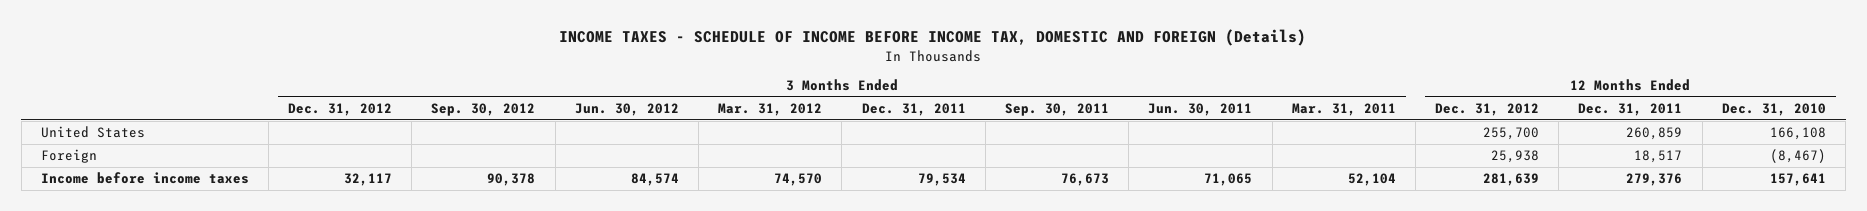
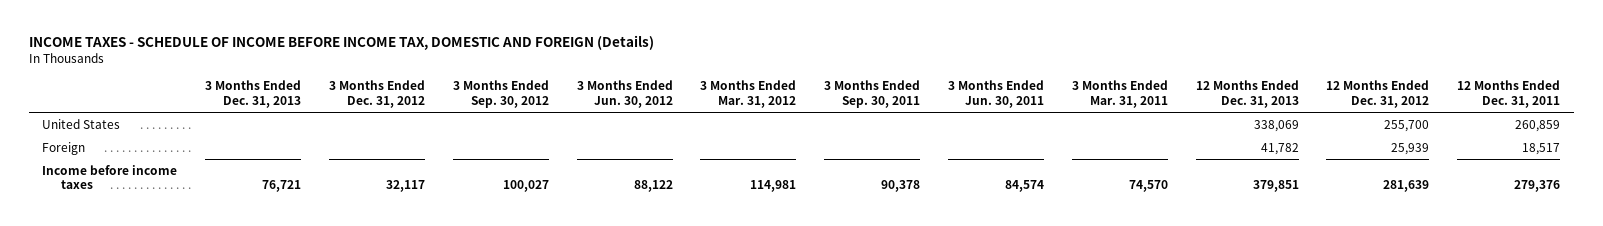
[861,103,966,117] Dec. 31, 2011 -> none
[1721,103,1826,117] Dec. 31, 2010 -> none
none -> [205,80,302,108] 3 Months Ended Dec. 31, 2013
none -> [1195,80,1299,108] 12 Months Ended Dec. 31, 2013
[1491,150,1540,164] 25,938 -> [1391,142,1430,155] 25,939
[487,173,536,187] 90,378 -> [502,180,549,193] 100,027
[630,173,679,187] 84,574 -> [633,180,673,193] 88,122
[774,173,823,187] 74,570 -> [750,180,797,193] 114,981
[1060,173,1109,187] 76,673 -> [881,180,921,193] 90,378
[1204,173,1253,187] 71,065 -> [1005,180,1045,193] 84,574
[1347,173,1396,187] 52,104 -> [1128,180,1168,193] 74,570

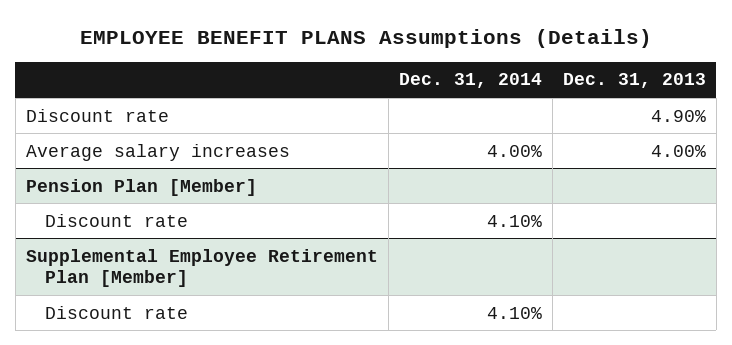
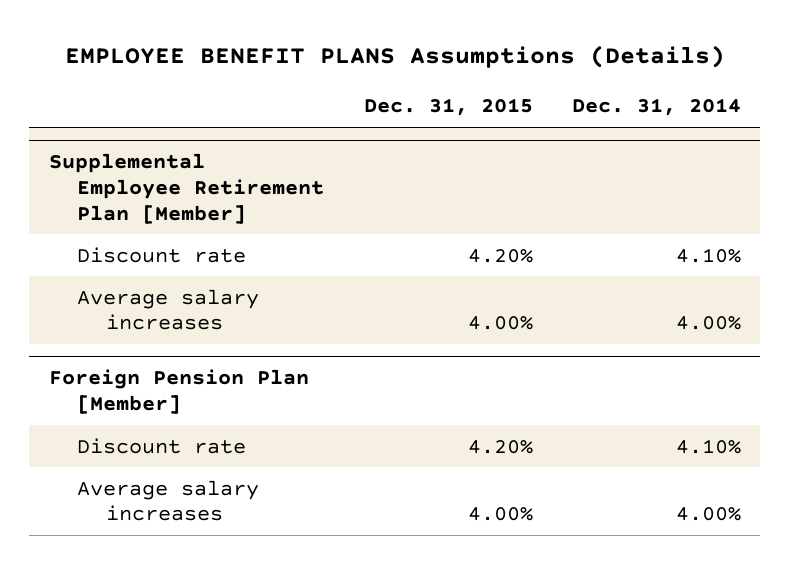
[562,73,706,89] Dec. 31, 2013 -> none
none -> [363,98,533,117] Dec. 31, 2015
[25,108,169,122] Discount rate -> none
[25,143,290,161] Average salary increases -> none
[25,178,257,196] Pension Plan [Member] -> none
[44,213,188,227] Discount rate -> none
none -> [77,288,260,331] Average salary increases
none -> [48,369,309,414] Foreign Pension Plan [Member]
none -> [77,437,247,454] Discount rate
none -> [77,479,260,522] Average salary increases

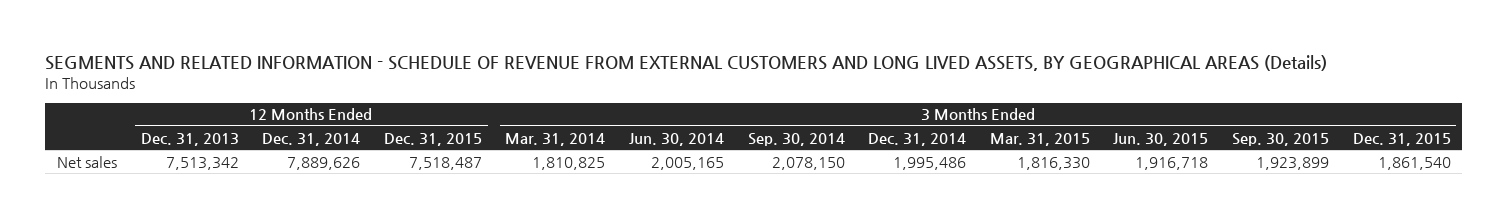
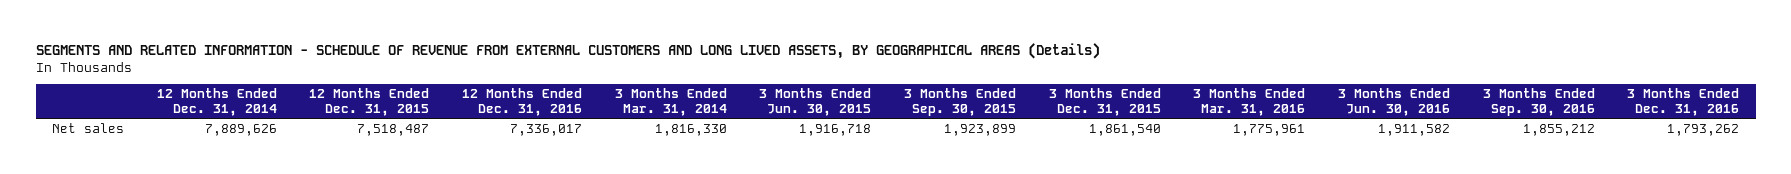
[140,132,239,146] Dec. 31, 2013 -> none
[629,132,725,146] Jun. 30, 2014 -> none
[747,132,845,146] Sep. 30, 2014 -> none
[868,132,967,146] Dec. 31, 2014 -> none
[989,132,1090,146] Mar. 31, 2015 -> none
none -> [461,87,582,117] 12 Months Ended Dec. 31, 2016
none -> [1193,87,1306,117] 3 Months Ended Mar. 31, 2016
none -> [1337,87,1450,117] 3 Months Ended Jun. 30, 2016
none -> [1482,87,1595,117] 3 Months Ended Sep. 30, 2016
none -> [1627,87,1740,117] 3 Months Ended Dec. 31, 2016
[532,156,606,170] 1,810,825 -> [654,123,727,136] 1,816,330

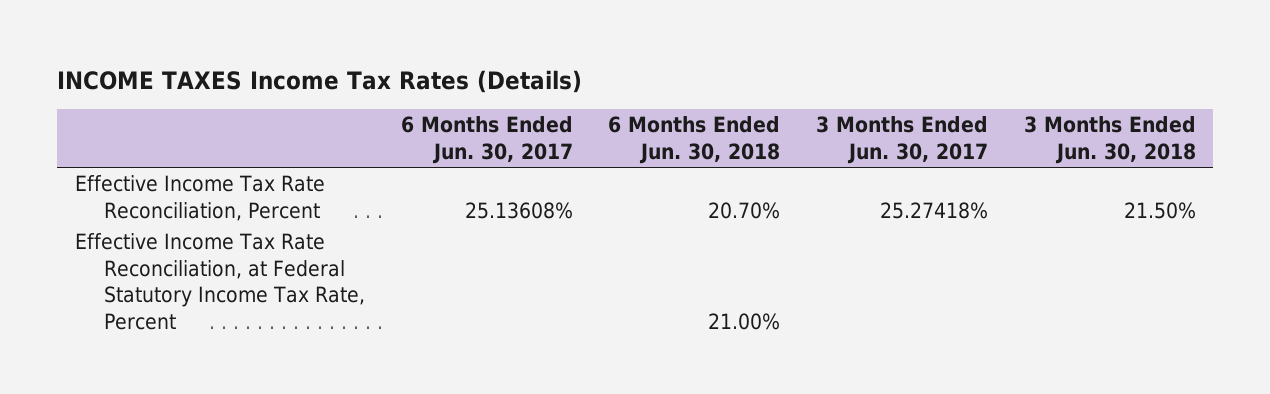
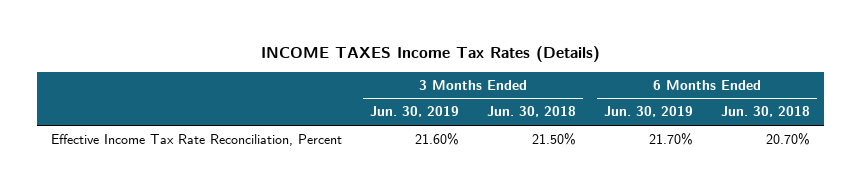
[400,116,573,164] 6 Months Ended Jun. 30, 2017 -> none
[815,116,988,164] 3 Months Ended Jun. 30, 2017 -> none
none -> [370,106,460,118] Jun. 30, 2019
none -> [604,106,694,118] Jun. 30, 2019
[74,233,366,330] Effective Income Tax Rate Reconciliation, at Federal Statutory Income Tax Rate, Percent -> none

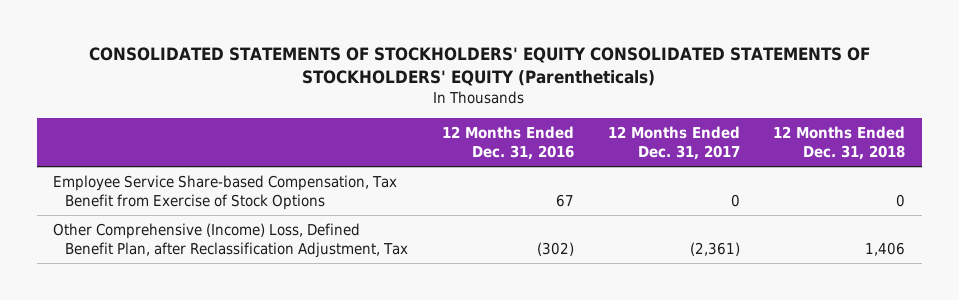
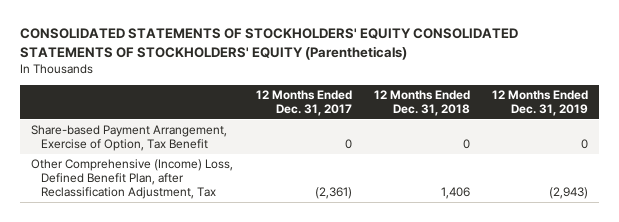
[442,126,575,160] 12 Months Ended Dec. 31, 2016 -> none
none -> [492,89,589,116] 12 Months Ended Dec. 31, 2019
[53,175,398,210] Employee Service Share-based Compensation, Tax Benefit from Exercise of Stock Options -> [31,125,228,152] Share-based Payment Arrangement, Exercise of Option, Tax Benefit

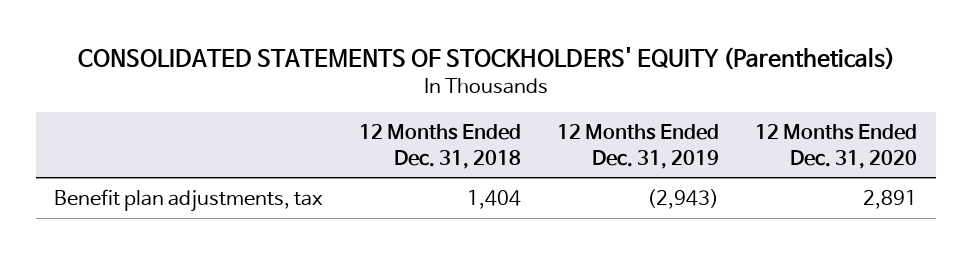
[19,28,518,60] CONSOLIDATED STATEMENTS OF STOCKHOLDERS' EQUITY CONSOLIDATED STATEMENTS OF STOCKHOLDERS' EQUITY (Parentheticals) -> [77,47,895,71] CONSOLIDATED STATEMENTS OF STOCKHOLDERS' EQUITY (Parentheticals)
[255,89,352,116] 12 Months Ended Dec. 31, 2017 -> none
none -> [755,124,918,169] 12 Months Ended Dec. 31, 2020
[31,125,228,152] Share-based Payment Arrangement, Exercise of Option, Tax Benefit -> none
[31,159,234,200] Other Comprehensive (Income) Loss, Defined Benefit Plan, after Reclassification Adjustment, Tax -> [53,189,323,213] Benefit plan adjustments, tax
[440,187,470,200] 1,406 -> [466,190,521,210] 1,404

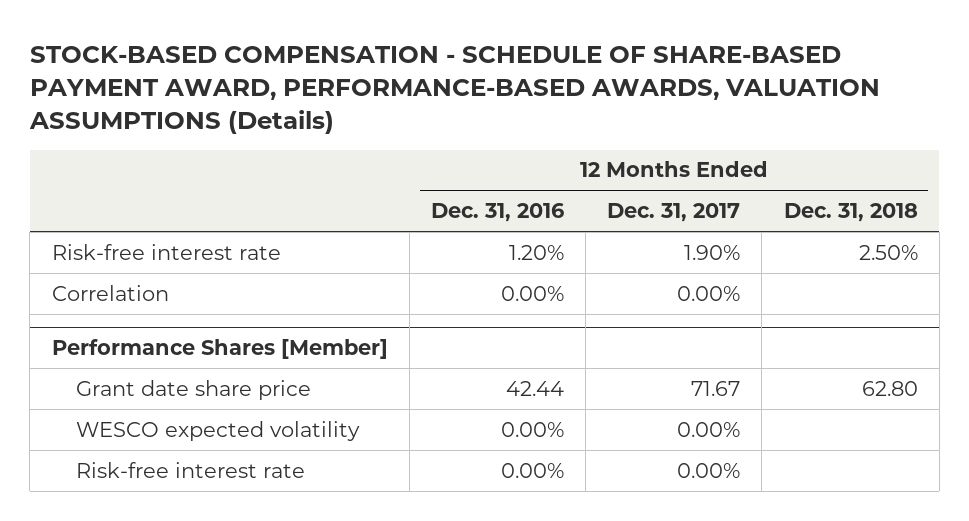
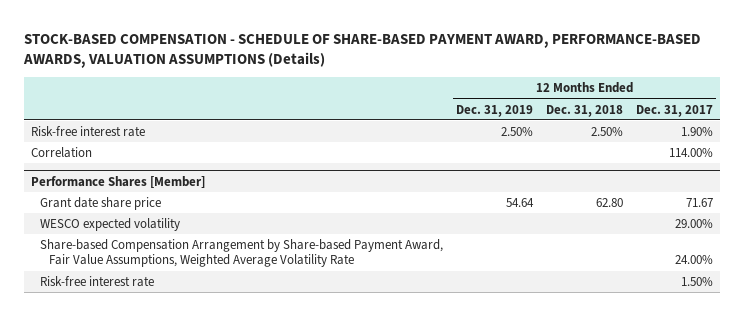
[430,203,564,223] Dec. 31, 2016 -> none
none -> [456,104,534,117] Dec. 31, 2019
[677,285,741,301] 0.00% -> [669,147,714,157] 114.00%
[677,421,741,437] 0.00% -> [675,218,714,228] 29.00%
none -> [40,238,444,268] Share-based Compensation Arrangement by Share-based Payment Award, Fair Value Assumptions, Weighted Average Volatility Rate
[677,462,741,478] 0.00% -> [681,276,714,286] 1.50%

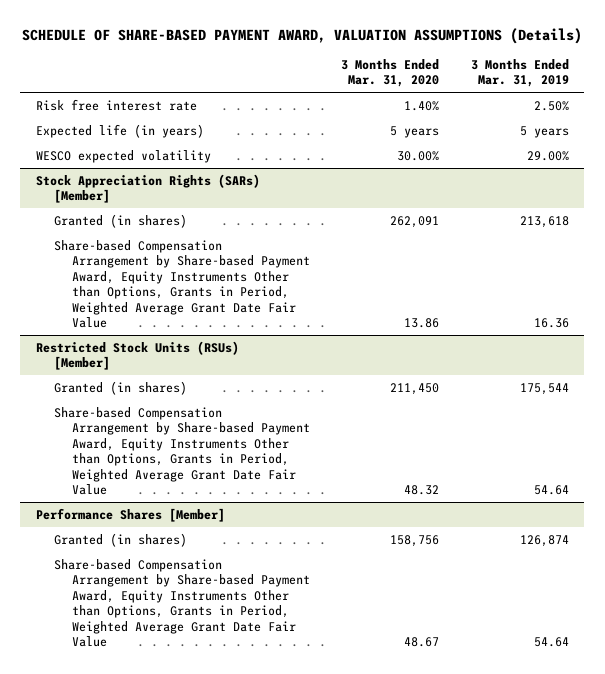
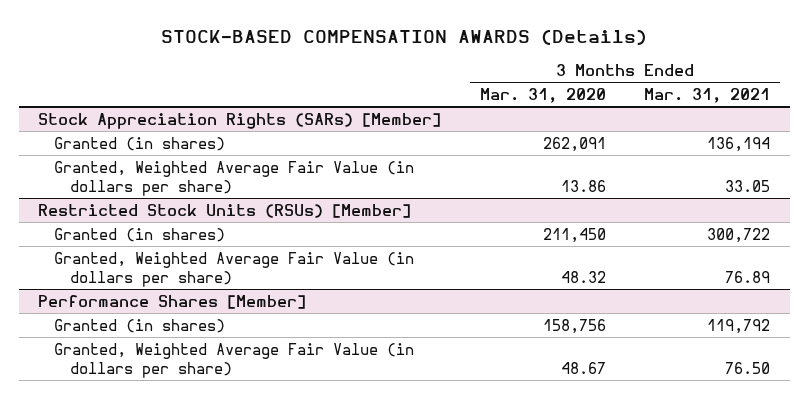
[22,27,583,44] SCHEDULE OF SHARE-BASED PAYMENT AWARD, VALUATION ASSUMPTIONS (Details) -> [161,28,648,45] STOCK-BASED COMPENSATION AWARDS (Details)
[470,58,569,88] 3 Months Ended Mar. 31, 2019 -> none
none -> [644,87,771,103] Mar. 31, 2021
[35,98,197,111] Risk free interest rate -> none
[35,123,204,138] Expected life (in years) -> none
[35,149,211,163] WESCO expected volatility -> none
[53,239,310,328] Share-based Compensation Arrangement by Share-based Payment Award, Equity Instruments Other than Options, Grants in Period, Weighted Average Grant Date Fair Value -> [53,160,414,196] Granted, Weighted Average Fair Value (in dollars per share)
[53,406,310,495] Share-based Compensation Arrangement by Share-based Payment Award, Equity Instruments Other than Options, Grants in Period, Weighted Average Grant Date Fair Value -> [53,251,414,287] Granted, Weighted Average Fair Value (in dollars per share)
[53,558,310,647] Share-based Compensation Arrangement by Share-based Payment Award, Equity Instruments Other than Options, Grants in Period, Weighted Average Grant Date Fair Value -> [53,342,414,378] Granted, Weighted Average Fair Value (in dollars per share)

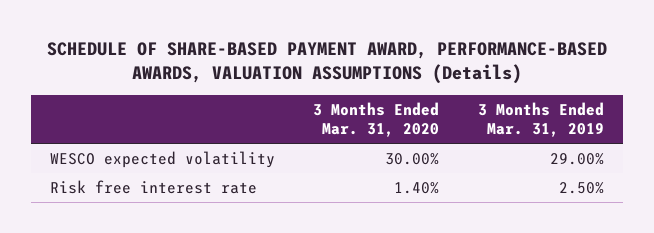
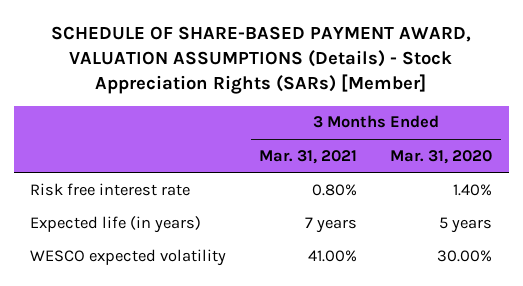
[46,41,607,85] SCHEDULE OF SHARE-BASED PAYMENT AWARD, PERFORMANCE-BASED AWARDS, VALUATION ASSUMPTIONS (Details) -> [51,25,472,95] SCHEDULE OF SHARE-BASED PAYMENT AWARD, VALUATION ASSUMPTIONS (Details) - Stock Appreciation Rights (SARs) [Member]
[478,101,605,138] 3 Months Ended Mar. 31, 2019 -> none
none -> [259,149,358,164] Mar. 31, 2021
none -> [30,215,202,233] Expected life (in years)
[49,150,275,168] WESCO expected volatility -> [30,248,227,266] WESCO expected volatility

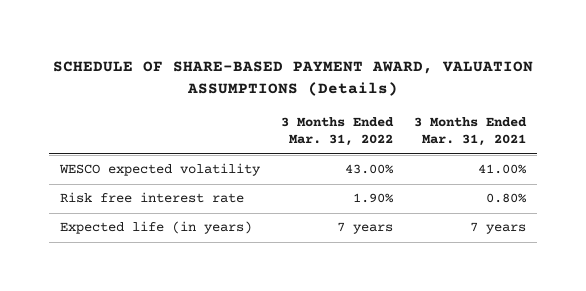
[51,25,472,95] SCHEDULE OF SHARE-BASED PAYMENT AWARD, VALUATION ASSUMPTIONS (Details) - Stock Appreciation Rights (SARs) [Member] -> [52,61,533,97] SCHEDULE OF SHARE-BASED PAYMENT AWARD, VALUATION ASSUMPTIONS (Details)
[390,149,493,164] Mar. 31, 2020 -> none
none -> [280,116,394,147] 3 Months Ended Mar. 31, 2022
[30,248,227,266] WESCO expected volatility -> [58,163,261,177] WESCO expected volatility

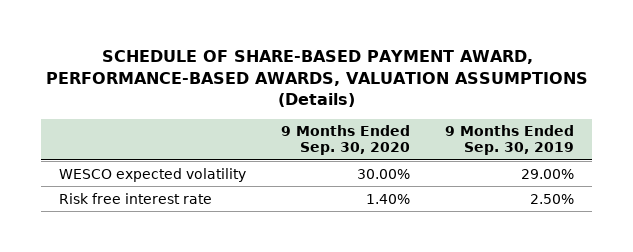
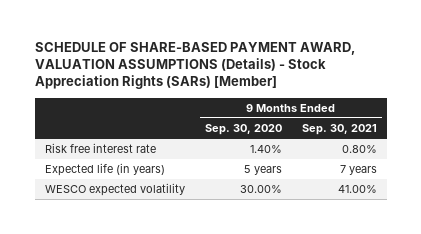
[45,50,588,107] SCHEDULE OF SHARE-BASED PAYMENT AWARD, PERFORMANCE-BASED AWARDS, VALUATION ASSUMPTIONS (Details) -> [34,41,355,90] SCHEDULE OF SHARE-BASED PAYMENT AWARD, VALUATION ASSUMPTIONS (Details) - Stock Appreciation Rights (SARs) [Member]
[445,125,575,156] 9 Months Ended Sep. 30, 2019 -> none
none -> [301,124,377,136] Sep. 30, 2021
none -> [44,163,165,177] Expected life (in years)
[58,167,246,182] WESCO expected volatility -> [44,183,185,197] WESCO expected volatility

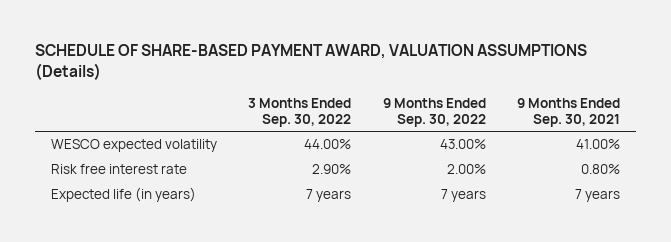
[34,41,355,90] SCHEDULE OF SHARE-BASED PAYMENT AWARD, VALUATION ASSUMPTIONS (Details) - Stock Appreciation Rights (SARs) [Member] -> [35,44,588,81] SCHEDULE OF SHARE-BASED PAYMENT AWARD, VALUATION ASSUMPTIONS (Details)
[204,124,282,136] Sep. 30, 2020 -> none
none -> [248,98,352,127] 3 Months Ended Sep. 30, 2022
none -> [382,98,486,127] 9 Months Ended Sep. 30, 2022
[44,183,185,197] WESCO expected volatility -> [50,139,217,153] WESCO expected volatility

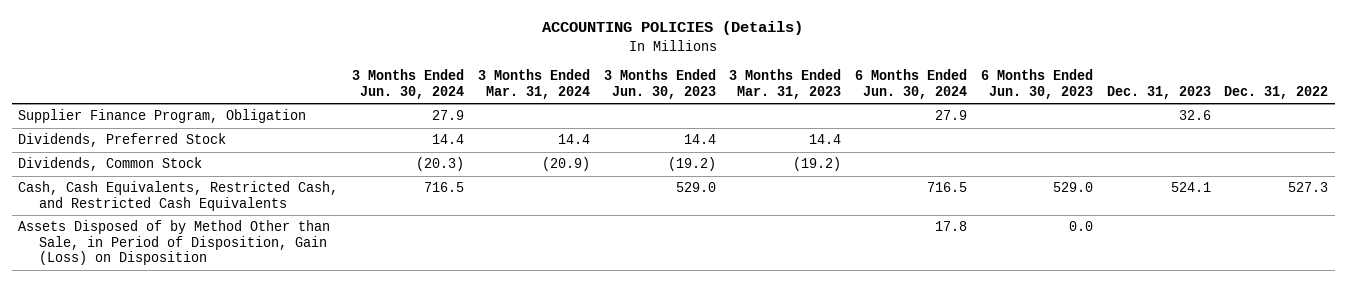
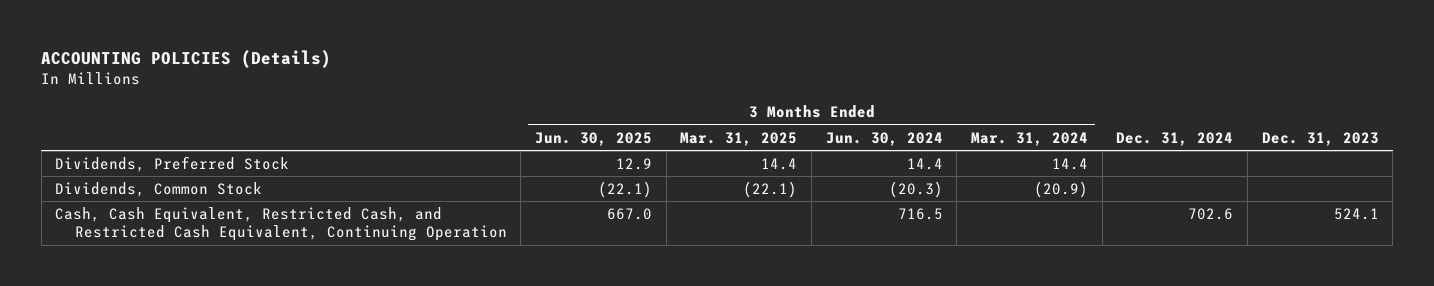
[603,69,716,99] 3 Months Ended Jun. 30, 2023 -> none
[729,69,842,99] 3 Months Ended Mar. 31, 2023 -> none
[855,69,968,99] 6 Months Ended Jun. 30, 2024 -> none
[980,69,1093,99] 6 Months Ended Jun. 30, 2023 -> none
[1224,85,1329,99] Dec. 31, 2022 -> none
none -> [535,131,653,146] Jun. 30, 2025
none -> [680,131,798,146] Mar. 31, 2025
none -> [1116,131,1234,146] Dec. 31, 2024
[18,109,307,124] Supplier Finance Program, Obligation -> none
[18,220,331,266] Assets Disposed of by Method Other than Sale, in Period of Disposition, Gain (Loss) on Disposition -> none
[18,181,339,211] Cash, Cash Equivalents, Restricted Cash, and Restricted Cash Equivalents -> [55,206,507,242] Cash, Cash Equivalent, Restricted Cash, and Restricted Cash Equivalent, Continuing Operation

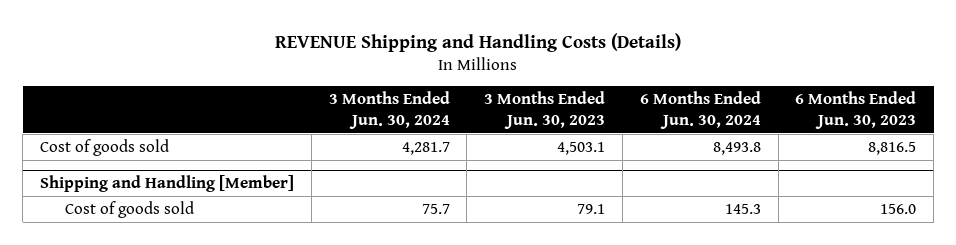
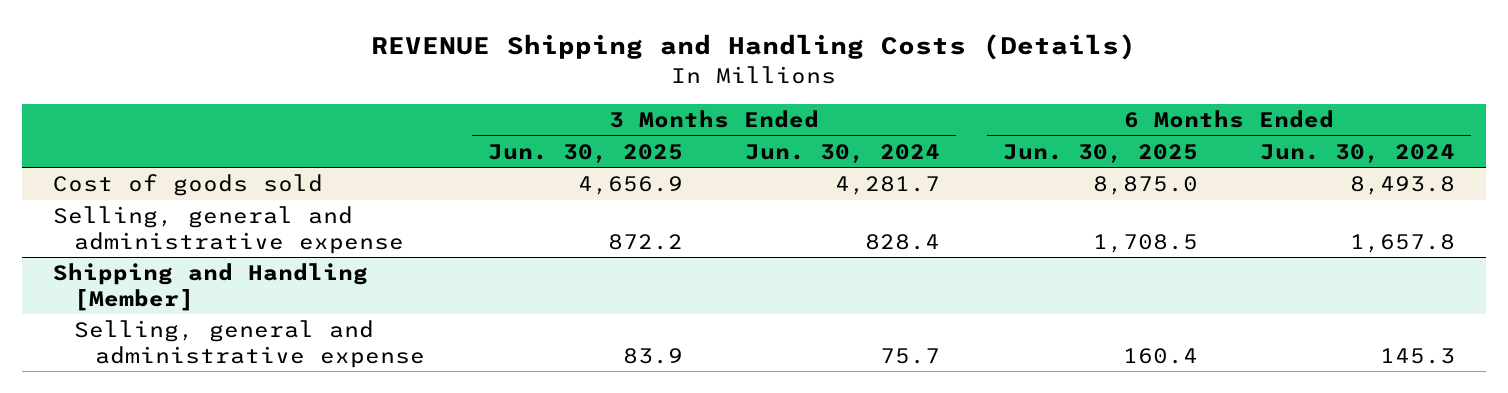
[484,91,606,129] 3 Months Ended Jun. 30, 2023 -> none
[795,91,917,129] 6 Months Ended Jun. 30, 2023 -> none
none -> [487,143,683,163] Jun. 30, 2025
none -> [1002,143,1198,163] Jun. 30, 2025
none -> [52,206,405,254] Selling, general and administrative expense
[65,200,195,218] Cost of goods sold -> [74,320,426,368] Selling, general and administrative expense

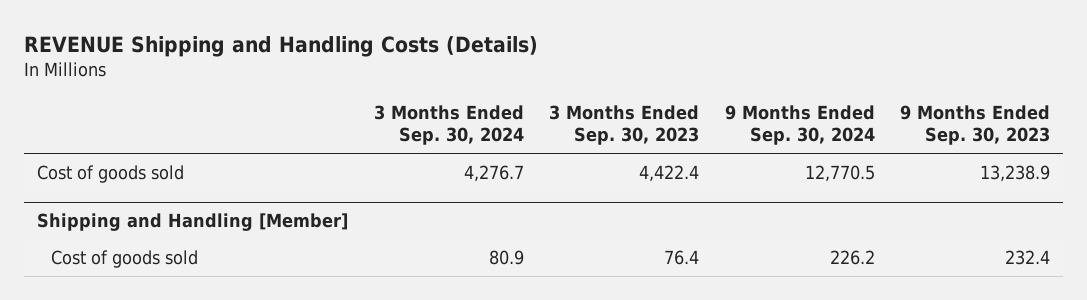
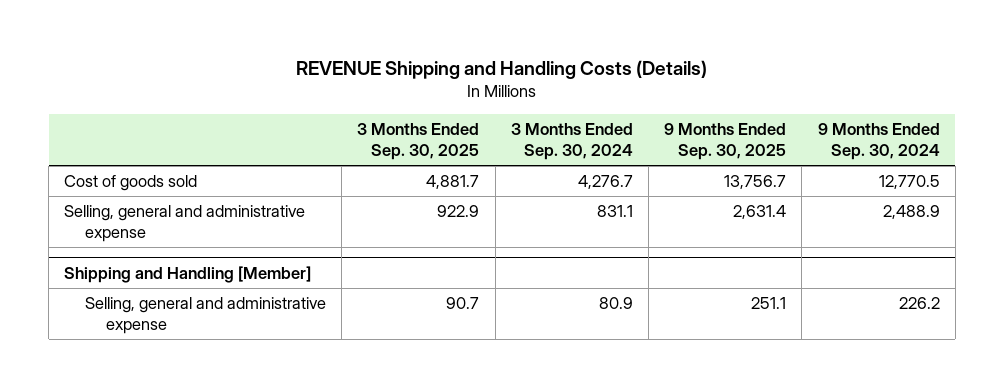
[549,105,700,146] 3 Months Ended Sep. 30, 2023 -> none
[900,105,1051,146] 9 Months Ended Sep. 30, 2023 -> none
none -> [357,123,480,161] 3 Months Ended Sep. 30, 2025
none -> [664,123,787,161] 9 Months Ended Sep. 30, 2025
none -> [64,205,306,243] Selling, general and administrative expense
[51,249,199,268] Cost of goods sold -> [85,297,327,335] Selling, general and administrative expense

